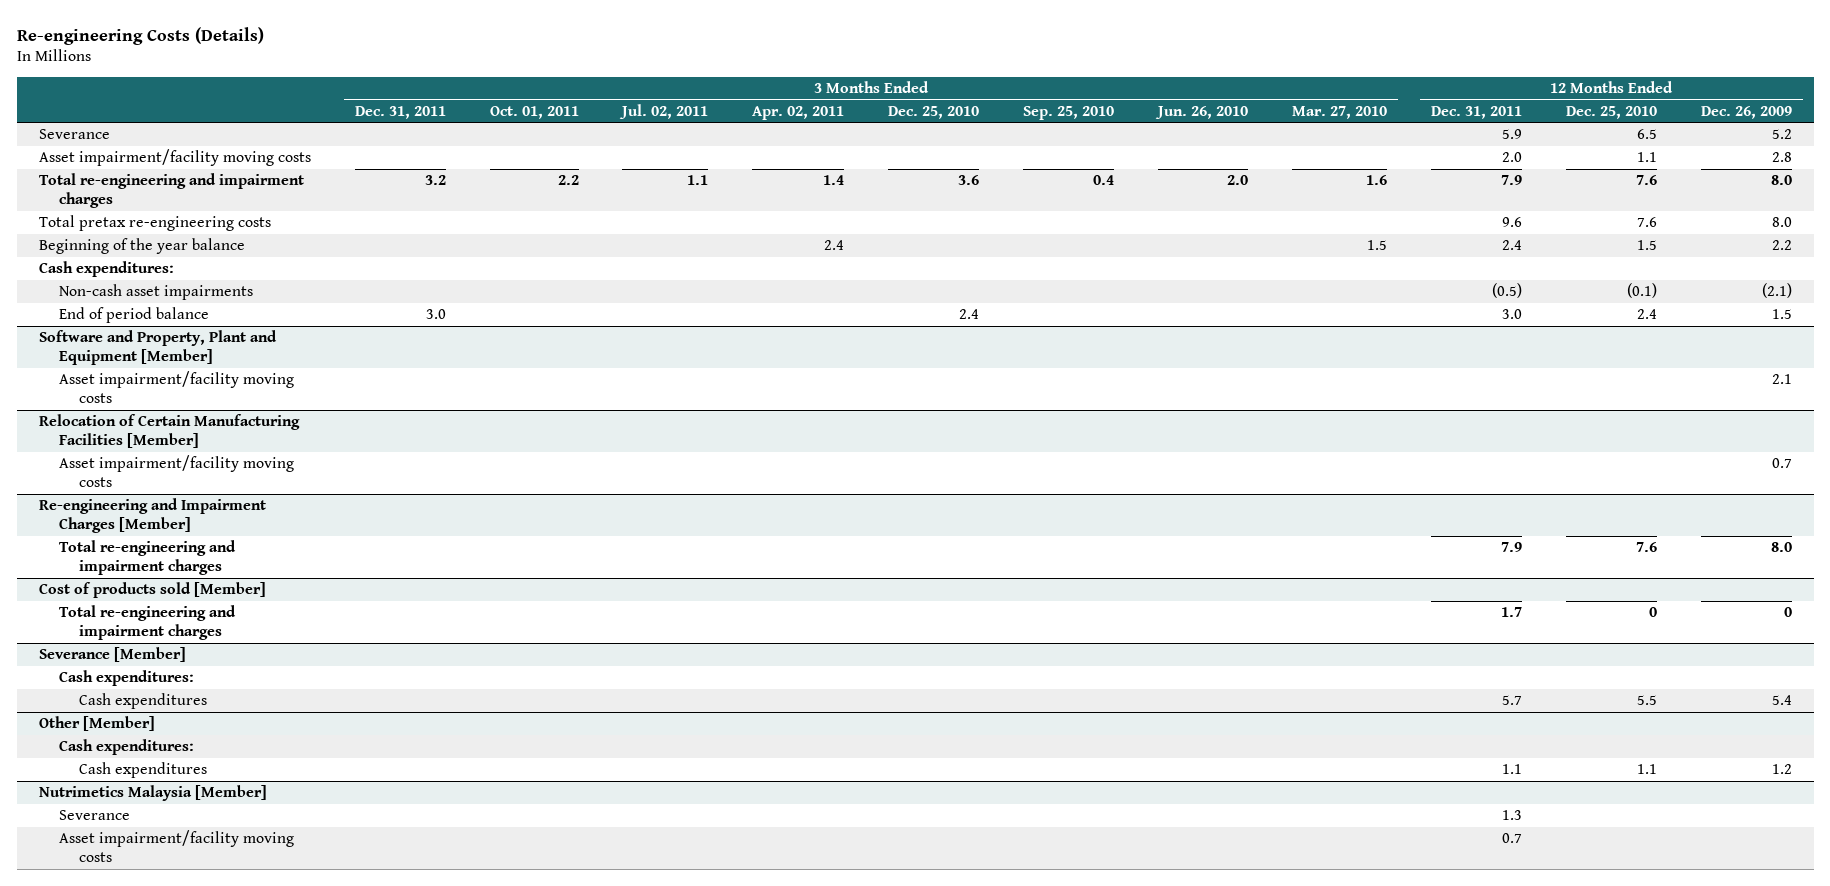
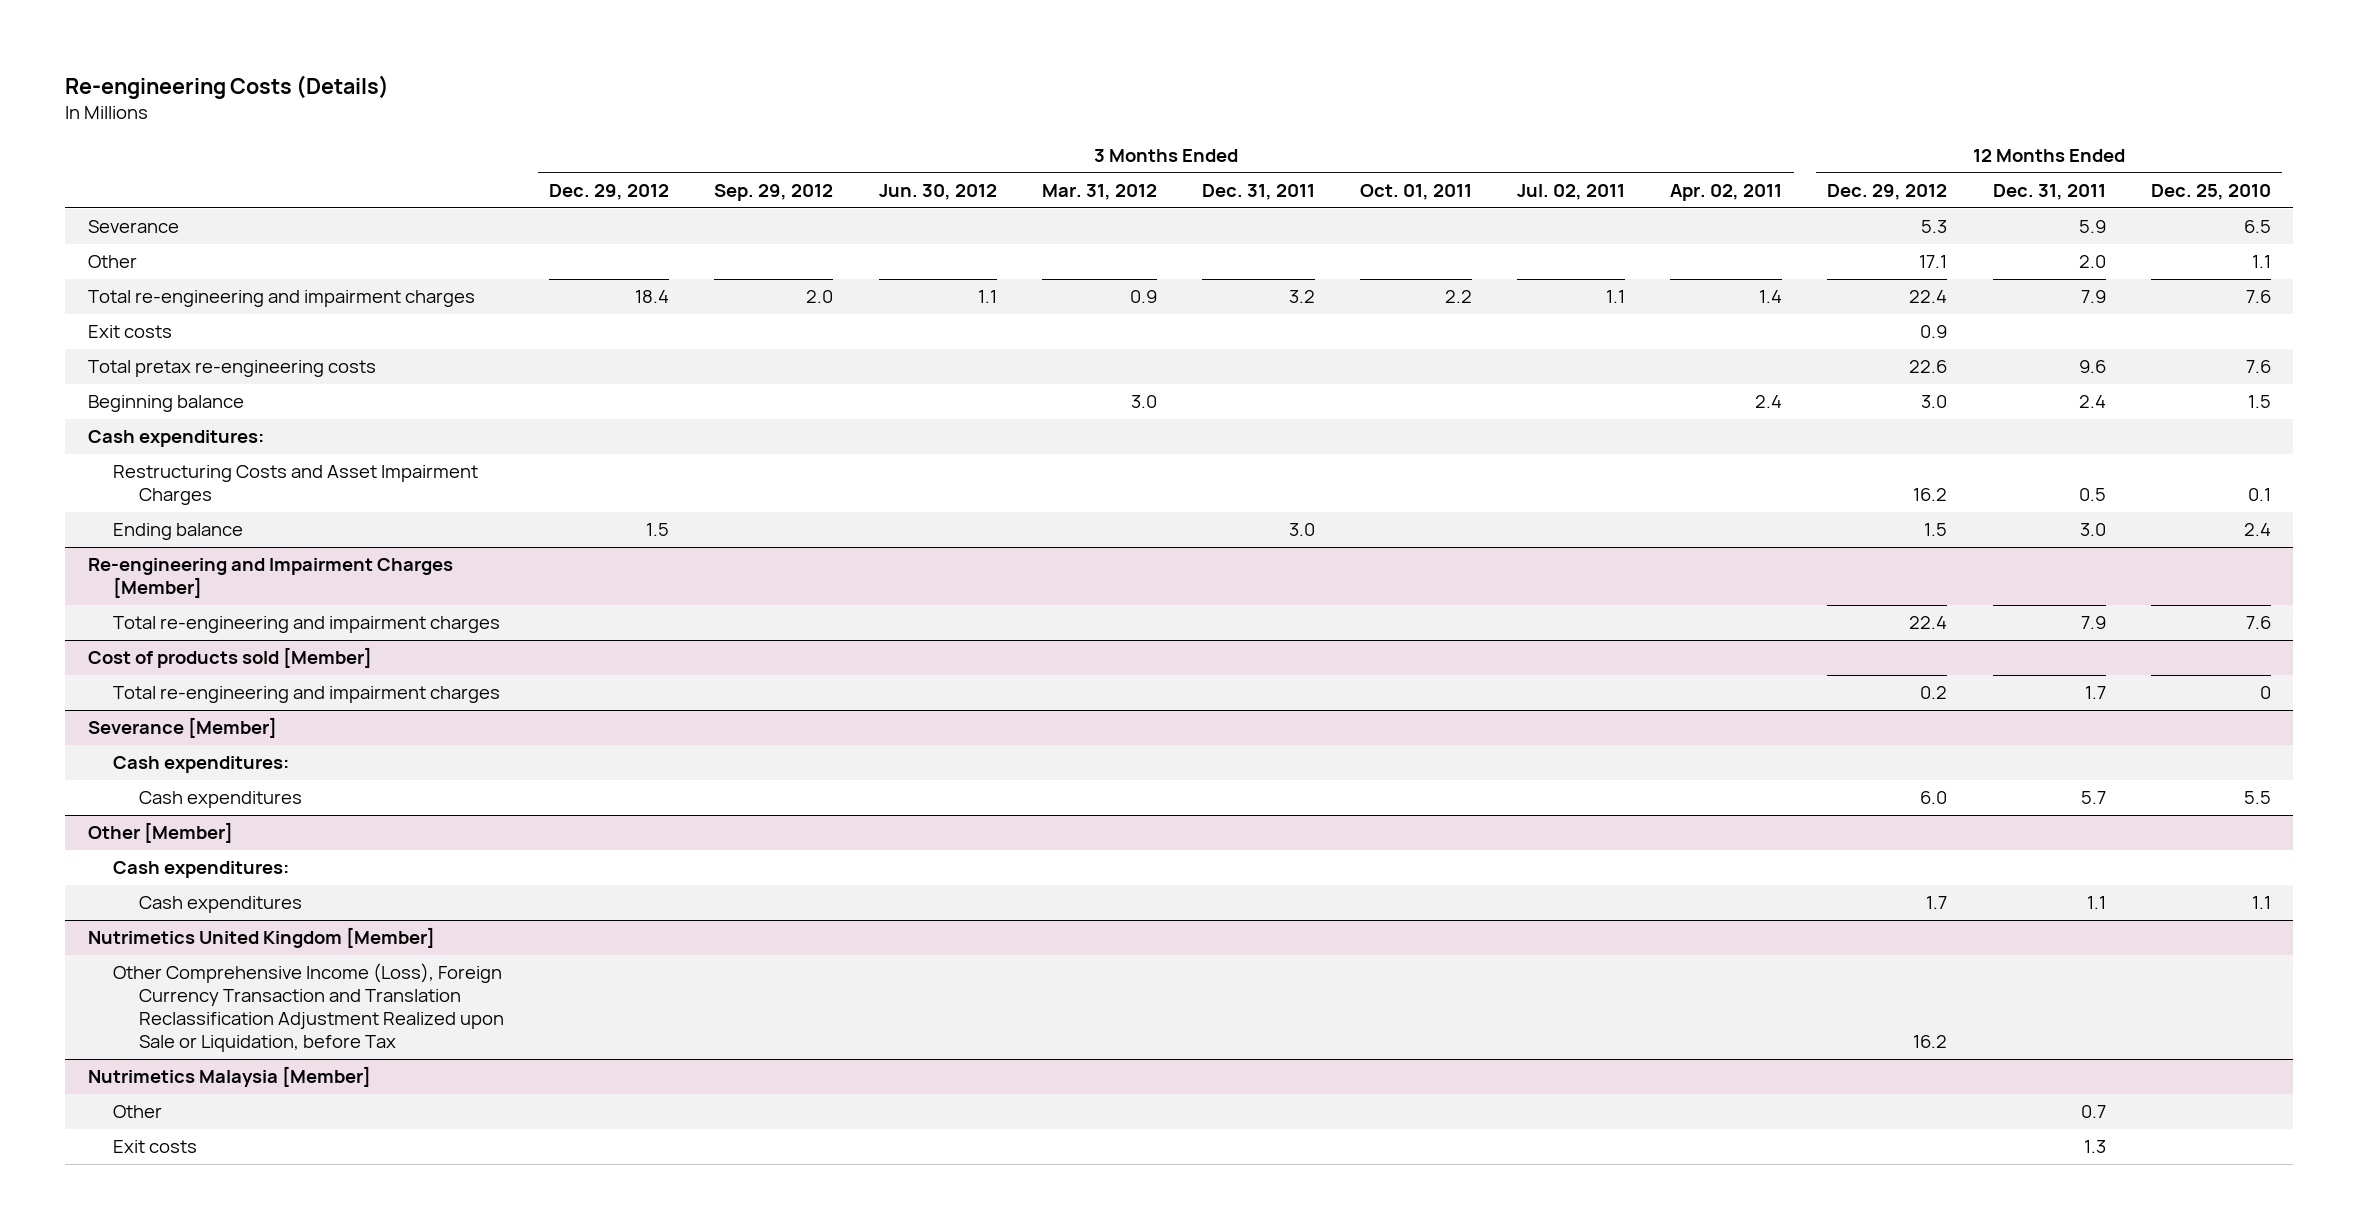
[888,105,980,119] Dec. 25, 2010 -> none
[1023,105,1115,120] Sep. 25, 2010 -> none
[1155,105,1249,119] Jun. 26, 2010 -> none
[1292,105,1388,119] Mar. 27, 2010 -> none
[1700,105,1792,119] Dec. 26, 2009 -> none
none -> [549,183,670,200] Dec. 29, 2012
none -> [714,183,834,201] Sep. 29, 2012
none -> [878,183,997,200] Jun. 30, 2012
none -> [1041,183,1157,200] Mar. 31, 2012
none -> [1827,183,1948,200] Dec. 29, 2012
[38,149,311,167] Asset impairment/facility moving costs -> [87,255,137,269] Other
none -> [87,325,172,339] Exit costs
[38,238,245,255] Beginning of the year balance -> [87,395,244,413] Beginning balance
[58,284,253,301] Non-cash asset impairments -> none
[38,330,277,365] Software and Property, Plant and Equipment [Member] -> none
[58,371,294,403] Asset impairment/facility moving costs -> none
[38,414,300,448] Relocation of Certain Manufacturing Facilities [Member] -> none
[58,455,294,487] Asset impairment/facility moving costs -> none
none -> [113,465,479,506] Restructuring Costs and Asset Impairment Charges
[58,307,209,324] End of period balance -> [113,523,244,541] Ending balance
none -> [87,927,435,949] Nutrimetics United Kingdom [Member]
none -> [113,963,505,1052] Other Comprehensive Income (Loss), Foreign Currency Transaction and Translation Reclassification Adjustment Realized upon Sale or Liquidation, before Tax
[58,810,130,821] Severance -> none
[58,830,294,862] Asset impairment/facility moving costs -> [113,1105,163,1119] Other
none -> [113,1140,198,1154] Exit costs

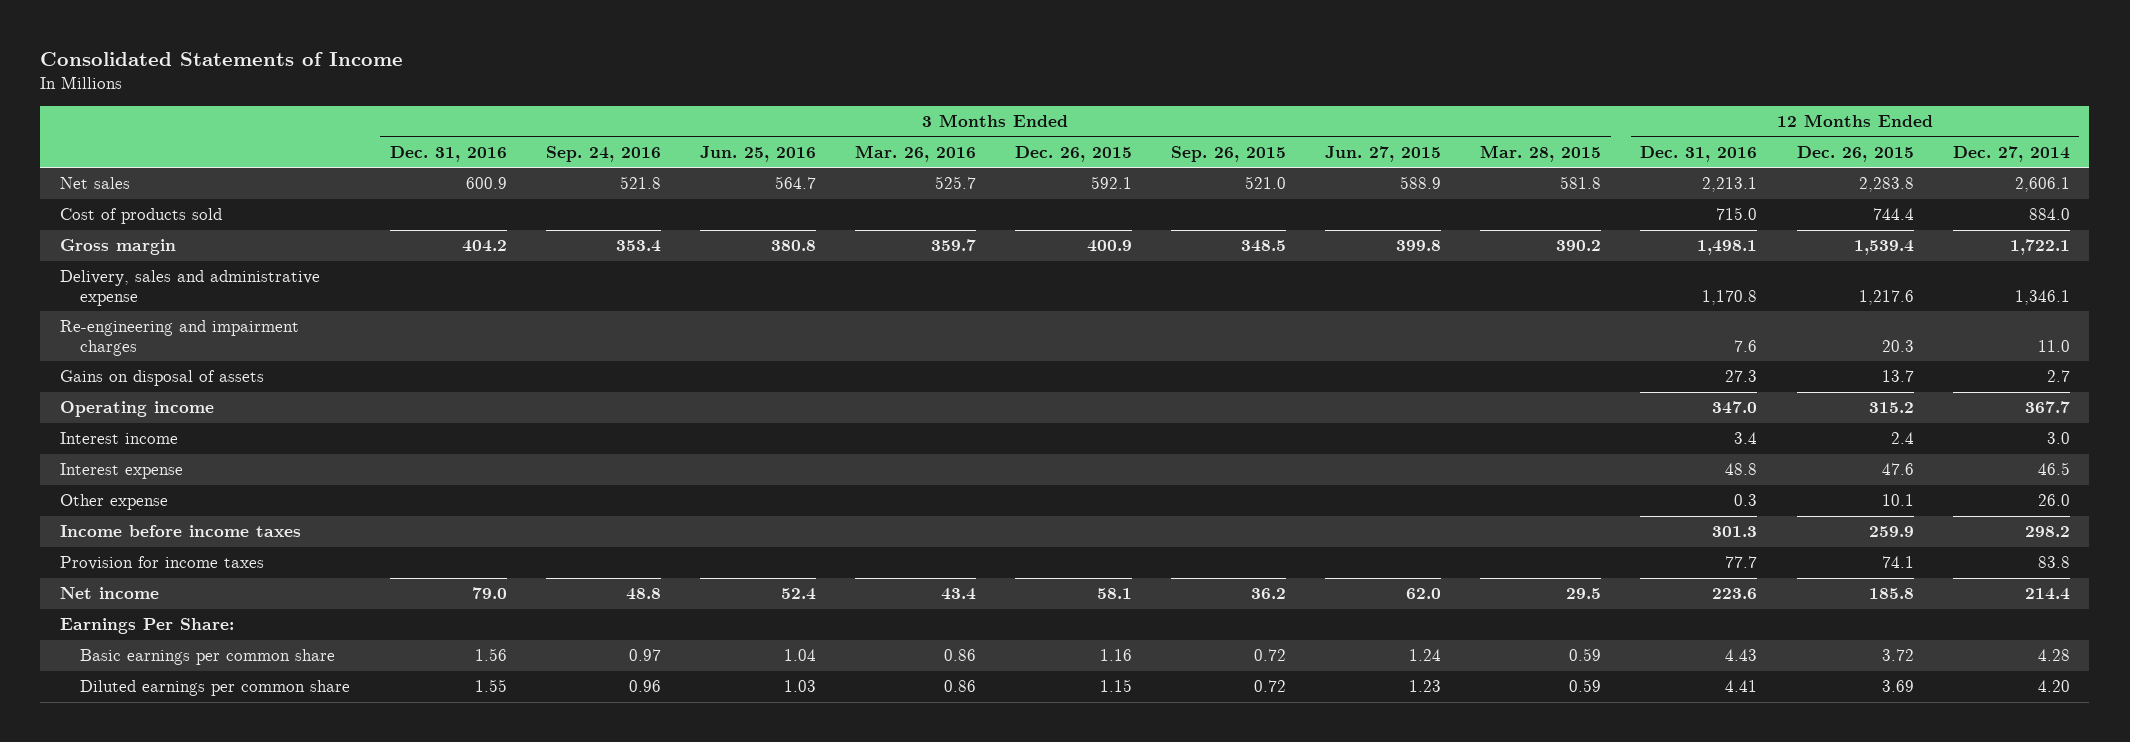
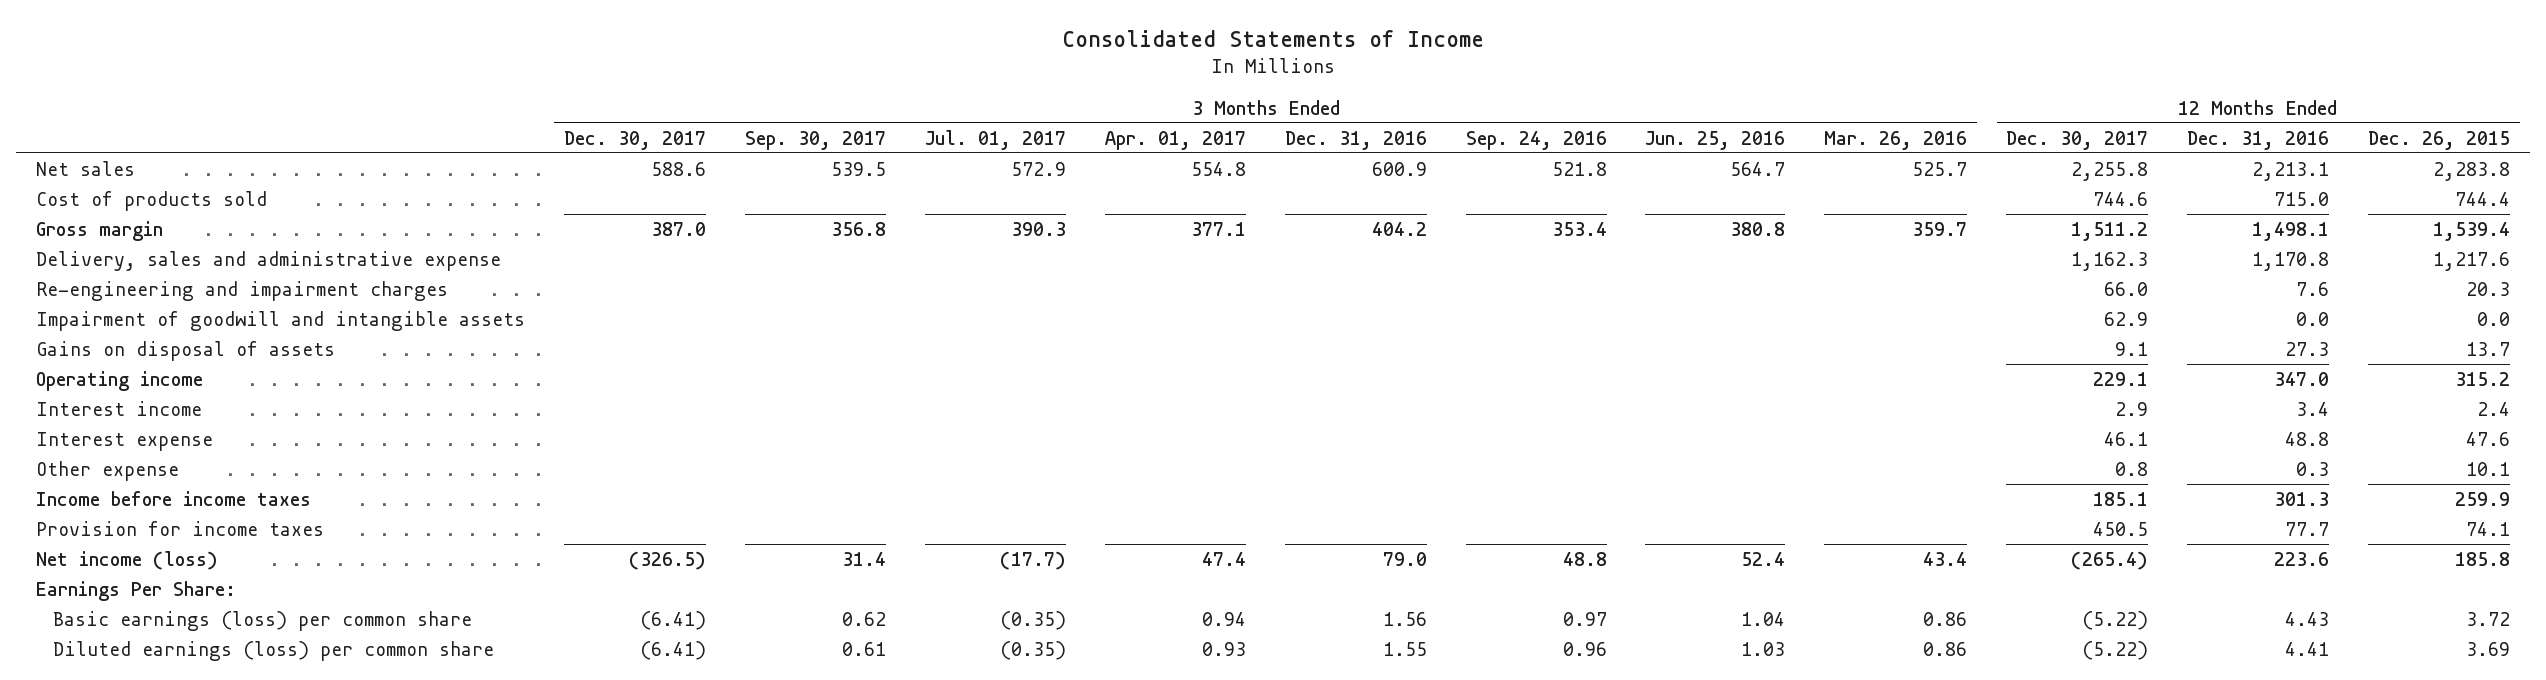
[1014,145,1132,162] Dec. 26, 2015 -> none
[1171,145,1287,162] Sep. 26, 2015 -> none
[1325,145,1442,162] Jun. 27, 2015 -> none
[1480,144,1602,162] Mar. 28, 2015 -> none
[1952,145,2070,162] Dec. 27, 2014 -> none
none -> [563,130,706,150] Dec. 30, 2017
none -> [744,130,886,150] Sep. 30, 2017
none -> [924,129,1066,150] Jul. 01, 2017
none -> [1104,130,1246,150] Apr. 01, 2017
none -> [2006,130,2149,150] Dec. 30, 2017
none -> [35,310,525,331] Impairment of goodwill and intangible assets
[59,587,159,600] Net income -> [35,550,218,570] Net income (loss)
[80,649,336,666] Basic earnings per common share -> [52,610,472,631] Basic earnings (loss) per common share
[80,680,351,697] Diluted earnings per common share -> [52,640,494,661] Diluted earnings (loss) per common share

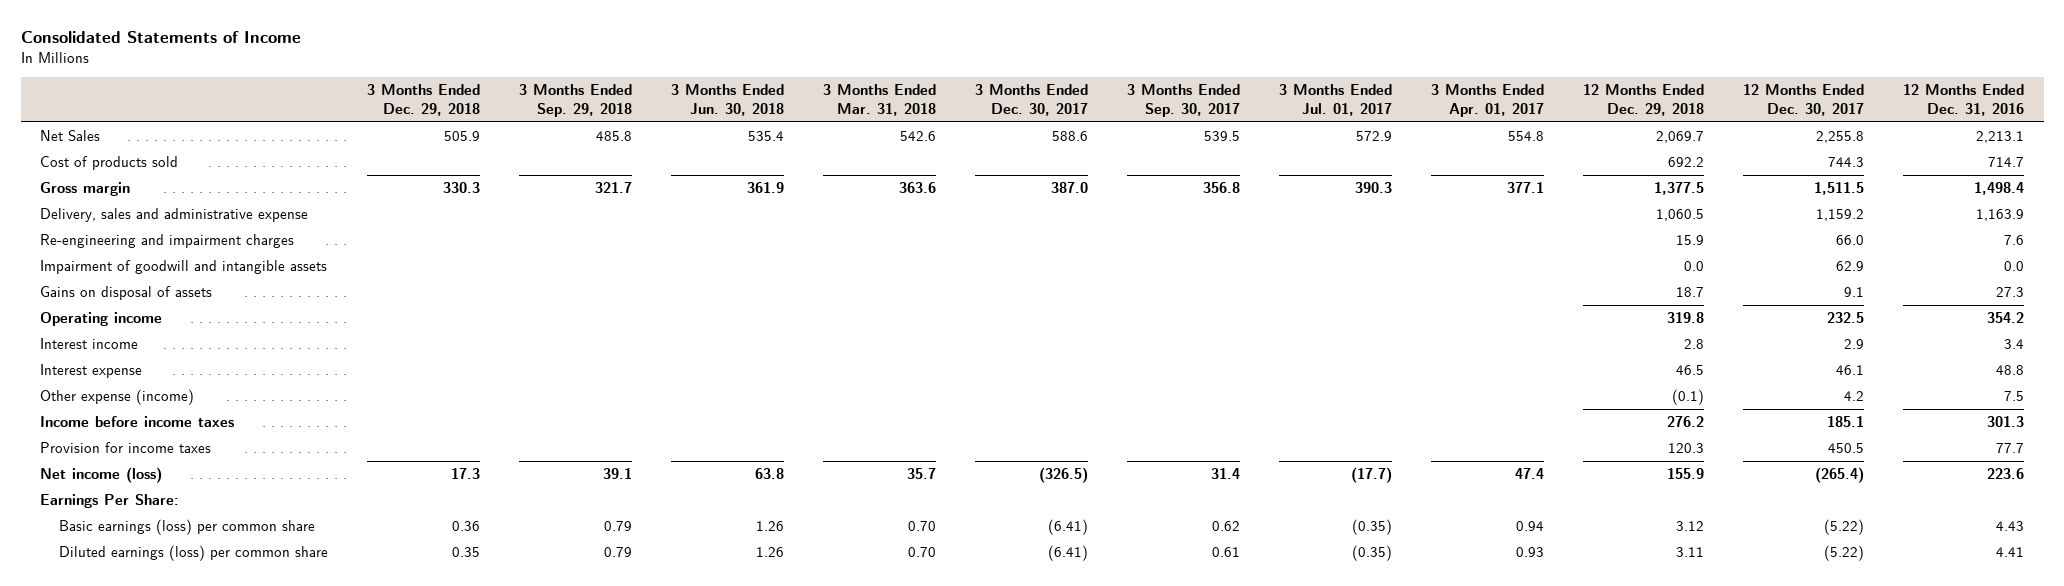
[1284,130,1427,150] Dec. 31, 2016 -> none
[1465,130,1607,150] Sep. 24, 2016 -> none
[1645,130,1786,150] Jun. 25, 2016 -> none
[1824,130,1968,150] Mar. 26, 2016 -> none
[2368,130,2511,150] Dec. 26, 2015 -> none
none -> [366,84,480,117] 3 Months Ended Dec. 29, 2018
none -> [518,84,632,118] 3 Months Ended Sep. 29, 2018
none -> [670,84,784,117] 3 Months Ended Jun. 30, 2018
none -> [822,84,936,117] 3 Months Ended Mar. 31, 2018
none -> [1583,84,1705,117] 12 Months Ended Dec. 29, 2018
[35,160,135,176] Net sales -> [40,129,101,141] Net Sales
[2093,191,2149,206] 744.6 -> [1828,156,1865,167] 744.3
[2274,191,2330,206] 715.0 -> [1988,156,2025,167] 714.7
[2071,221,2149,241] 1,511.2 -> [1814,181,1865,195] 1,511.5
[2252,221,2330,241] 1,498.1 -> [1974,181,2025,195] 1,498.4
[2071,251,2149,271] 1,162.3 -> [1816,208,1865,221] 1,159.2
[2252,251,2330,271] 1,170.8 -> [1976,208,2025,221] 1,163.9
[2093,371,2149,386] 229.1 -> [1827,311,1865,323] 232.5
[2274,371,2330,386] 347.0 -> [1987,311,2025,323] 354.2
[35,460,179,481] Other expense -> [40,388,195,405] Other expense (income)
[2115,461,2149,476] 0.8 -> [1844,390,1865,401] 4.2
[2296,461,2330,476] 0.3 -> [2004,390,2025,401] 7.5

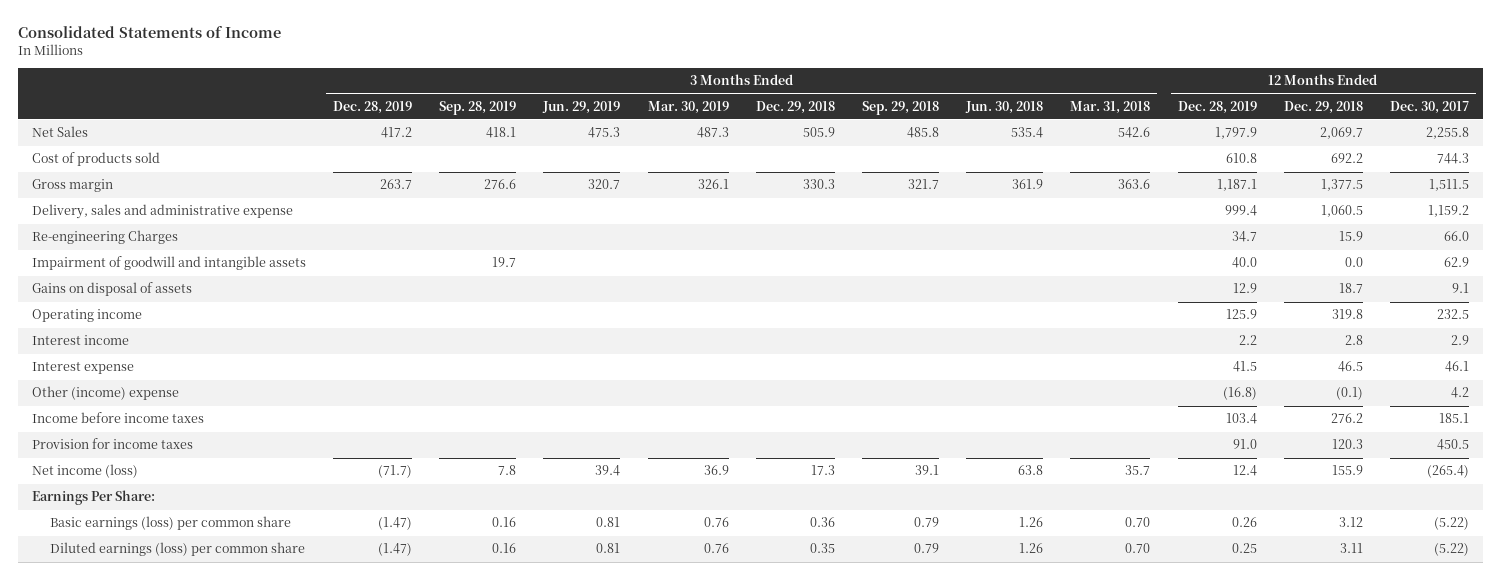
[975,84,1089,117] 3 Months Ended Dec. 30, 2017 -> none
[1127,84,1241,118] 3 Months Ended Sep. 30, 2017 -> none
[1279,84,1393,117] 3 Months Ended Jul. 01, 2017 -> none
[1431,84,1545,118] 3 Months Ended Apr. 01, 2017 -> none
[1903,84,2025,117] 12 Months Ended Dec. 31, 2016 -> none
none -> [332,100,412,114] Dec. 28, 2019
none -> [439,100,517,115] Sep. 28, 2019
none -> [542,100,621,114] Jun. 29, 2019
none -> [647,100,729,114] Mar. 30, 2019
none -> [1177,100,1257,114] Dec. 28, 2019
[40,233,295,248] Re-engineering and impairment charges -> [31,230,178,245] Re-engineering Charges
[40,388,195,405] Other expense (income) -> [31,386,179,401] Other (income) expense

